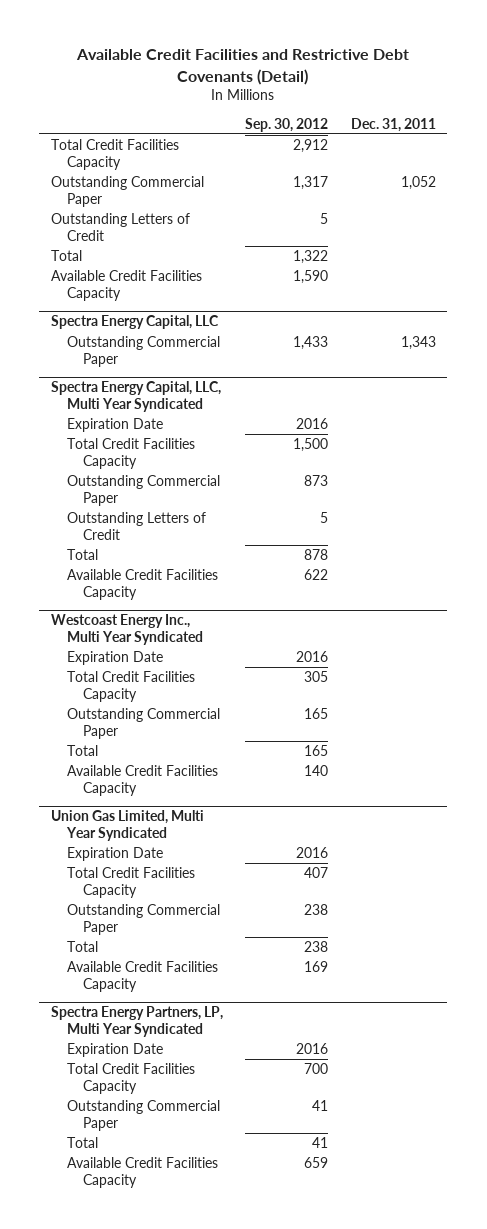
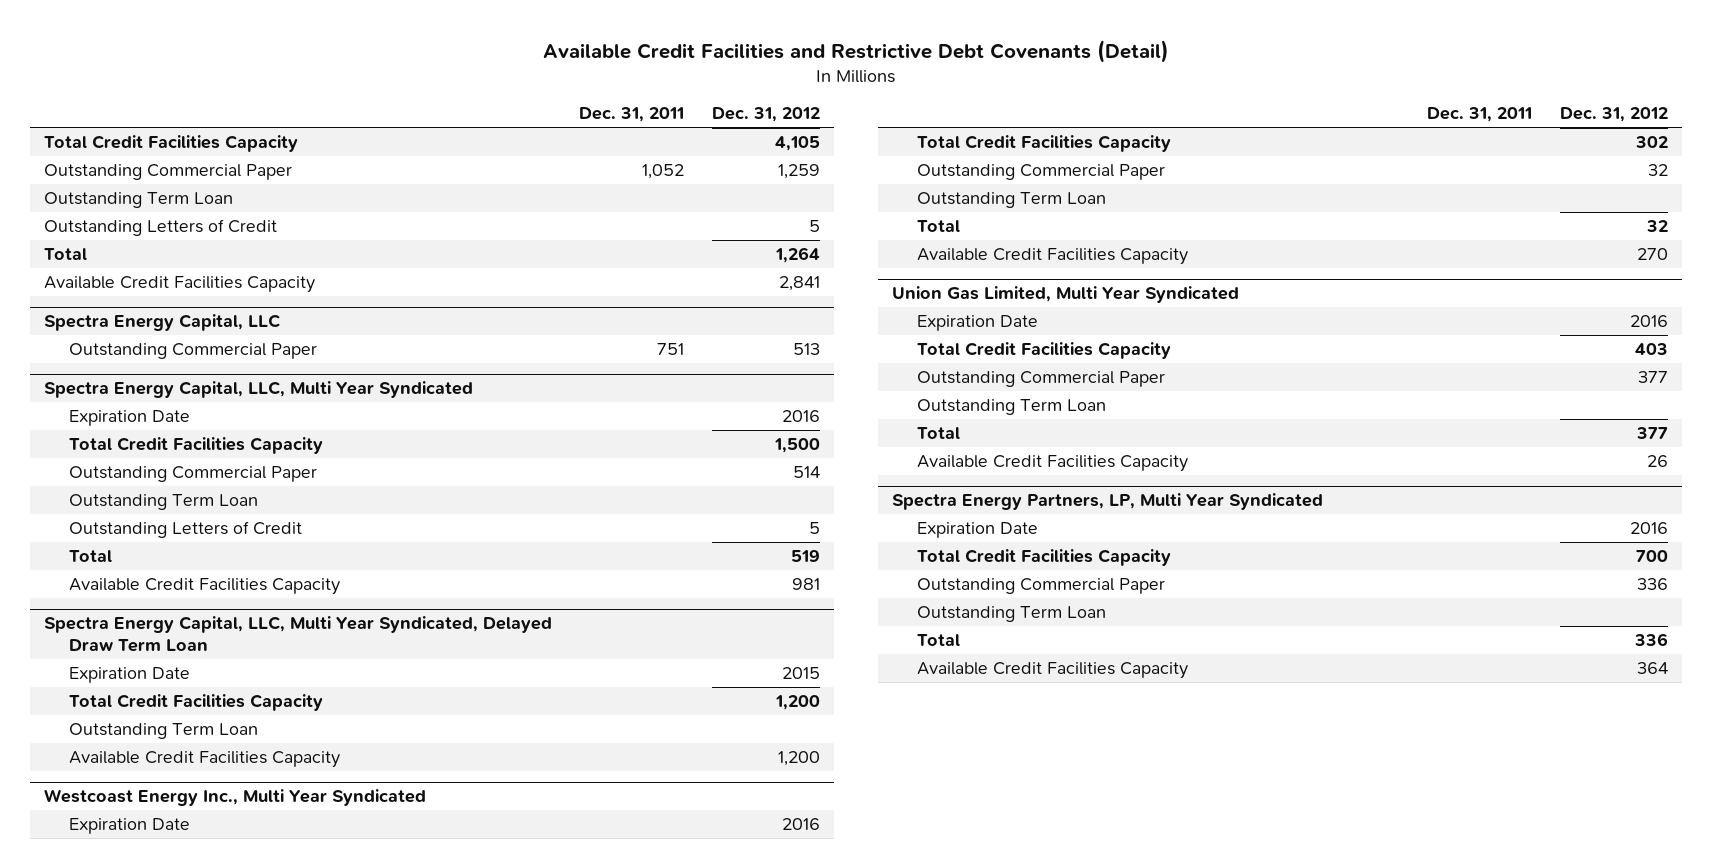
[245,117,329,132] Sep. 30, 2012 -> none
none -> [711,107,820,123] Dec. 31, 2012
none -> [43,191,233,208] Outstanding Term Loan
[401,336,437,351] 1,343 -> [657,342,685,355] 751
none -> [68,493,258,510] Outstanding Term Loan
none -> [43,616,552,653] Spectra Energy Capital, LLC, Multi Year Syndicated, Delayed Draw Term Loan
none -> [68,666,190,683] Expiration Date
none -> [68,693,323,711] Total Credit Facilities Capacity
none -> [68,722,258,739] Outstanding Term Loan
none -> [68,750,340,768] Available Credit Facilities Capacity
none -> [916,191,1106,208] Outstanding Term Loan
none -> [916,398,1106,415] Outstanding Term Loan
none -> [916,605,1106,622] Outstanding Term Loan

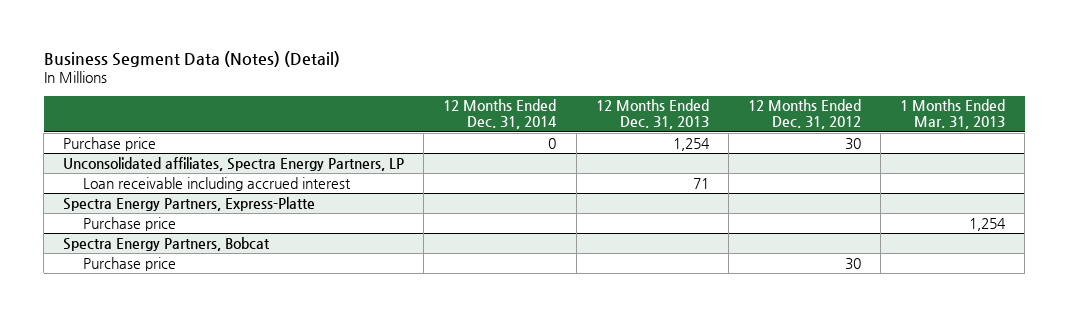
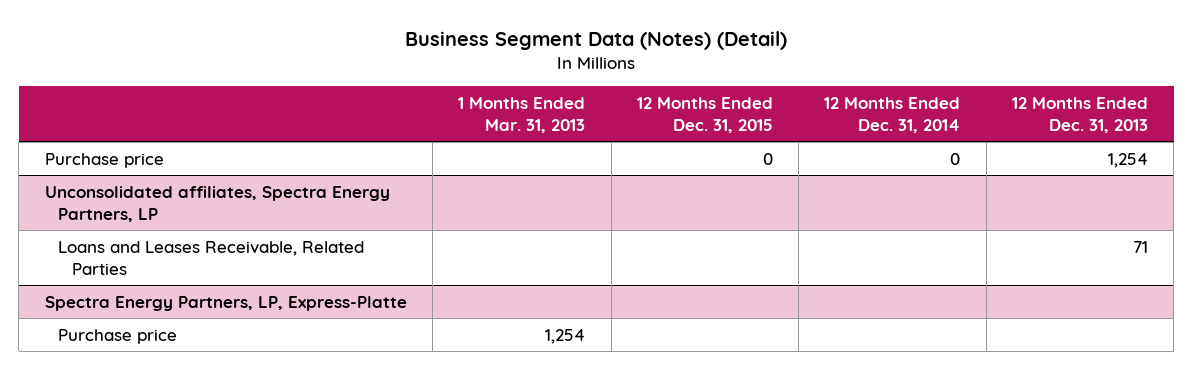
[747,99,861,130] 12 Months Ended Dec. 31, 2012 -> none
none -> [636,96,773,133] 12 Months Ended Dec. 31, 2015
[83,176,352,191] Loan receivable including accrued interest -> [58,240,365,275] Loans and Leases Receivable, Related Parties
[63,196,316,211] Spectra Energy Partners, Express-Platte -> [44,295,407,311] Spectra Energy Partners, LP, Express-Platte
[63,236,271,251] Spectra Energy Partners, Bobcat -> none
[83,256,177,271] Purchase price -> none

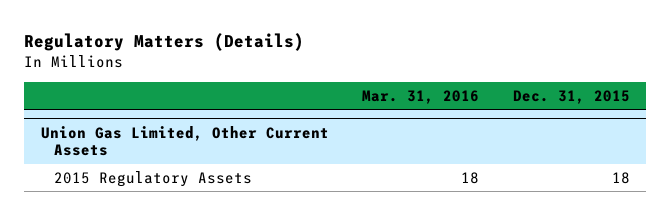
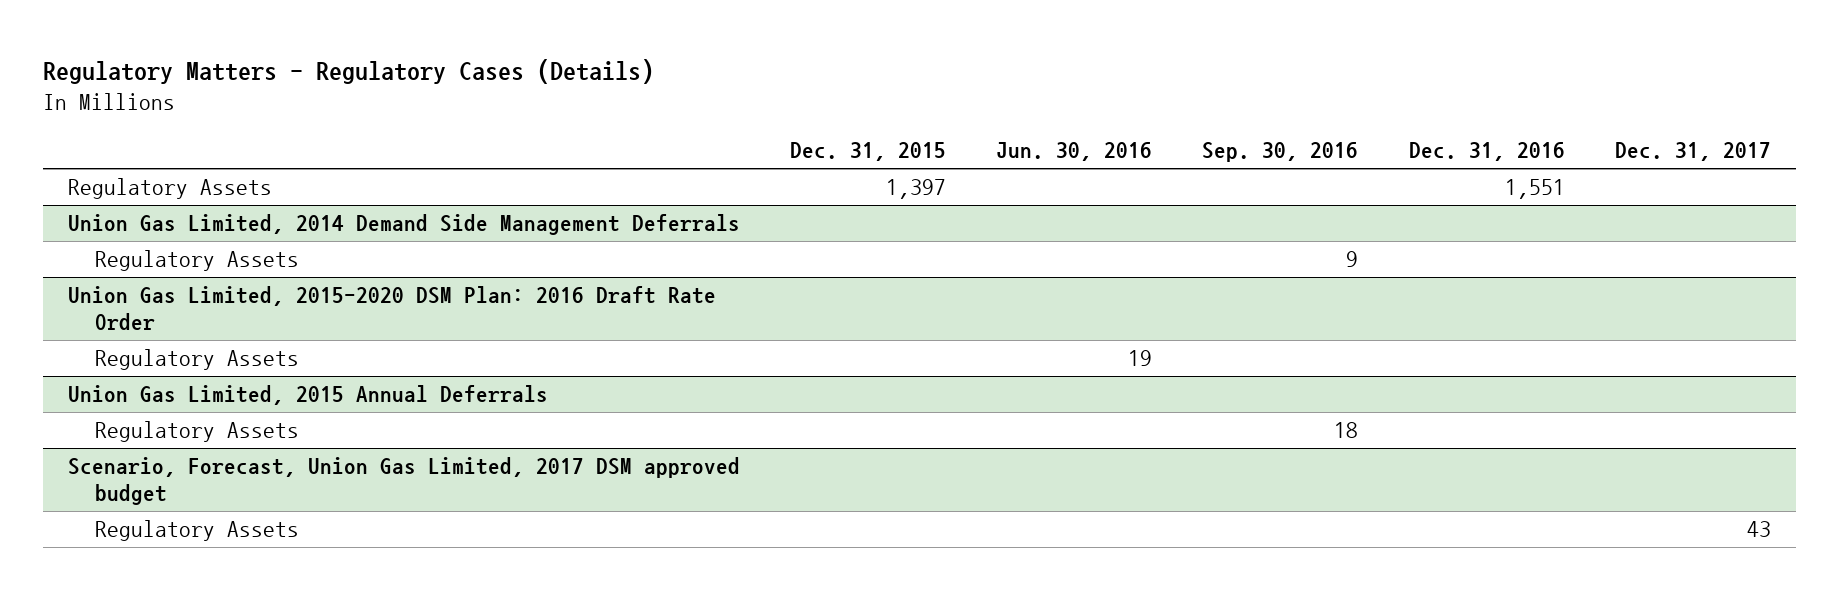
[23,32,304,51] Regulatory Matters (Details) -> [43,58,655,84] Regulatory Matters - Regulatory Cases (Details)
[362,89,480,104] Mar. 31, 2016 -> none
none -> [996,142,1153,162] Jun. 30, 2016
none -> [1202,142,1359,163] Sep. 30, 2016
none -> [1408,142,1565,162] Dec. 31, 2016
none -> [1614,142,1771,162] Dec. 31, 2017
[40,125,329,157] Union Gas Limited, Other Current Assets -> none
[53,170,252,187] 2015 Regulatory Assets -> none
none -> [68,178,273,200] Regulatory Assets
none -> [68,214,741,236] Union Gas Limited, 2014 Demand Side Management Deferrals
none -> [94,250,299,272] Regulatory Assets
none -> [68,286,717,330] Union Gas Limited, 2015-2020 DSM Plan: 2016 Draft Rate Order
none -> [94,349,299,371] Regulatory Assets
none -> [68,385,549,406] Union Gas Limited, 2015 Annual Deferrals
none -> [94,421,299,443] Regulatory Assets
none -> [68,457,741,505] Scenario, Forecast, Union Gas Limited, 2017 DSM approved budget
none -> [94,520,299,542] Regulatory Assets

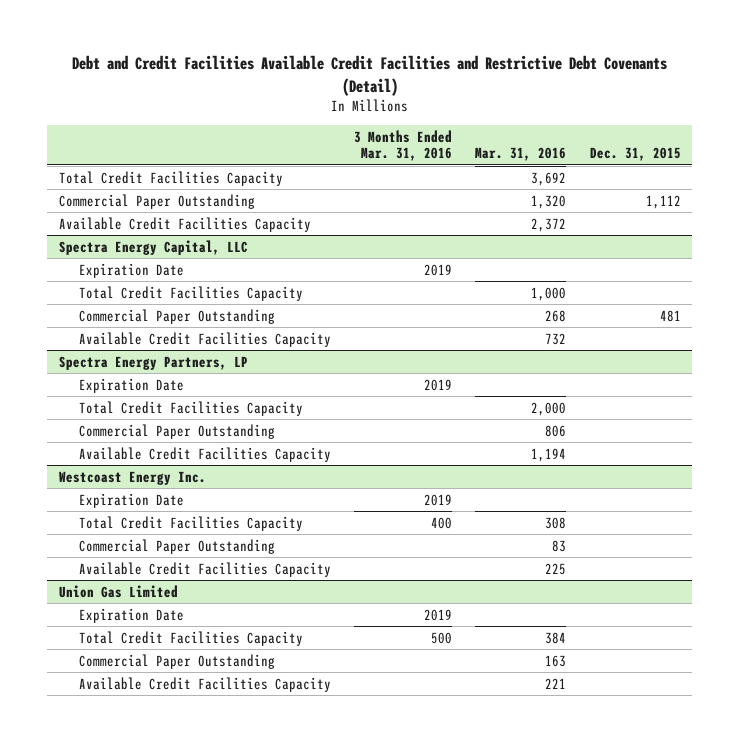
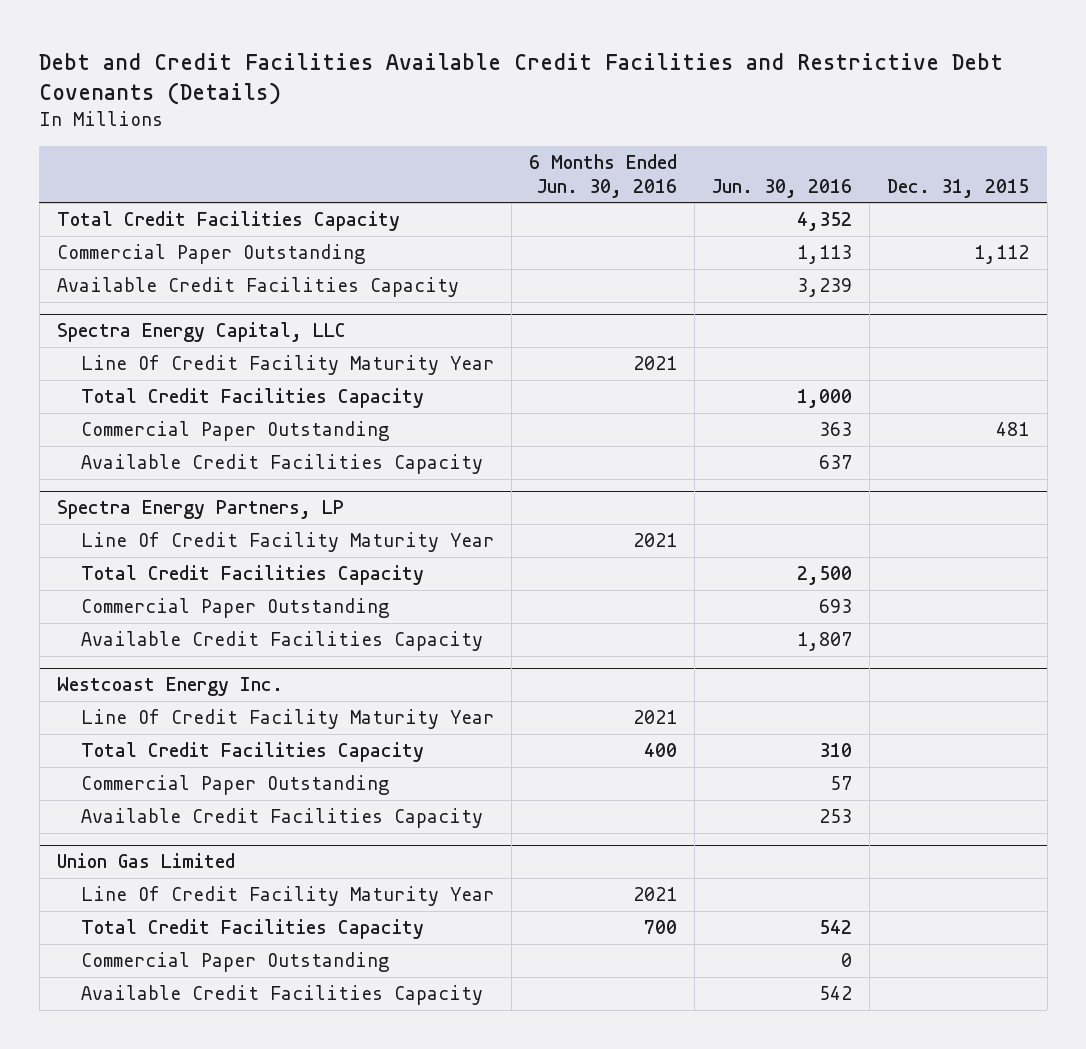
[71,55,667,96] Debt and Credit Facilities Available Credit Facilities and Restrictive Debt Covenants (Detail) -> [39,52,1004,105] Debt and Credit Facilities Available Credit Facilities and Restrictive Debt Covenants (Details)
[353,129,452,162] 3 Months Ended Mar. 31, 2016 -> none
[475,147,567,162] Mar. 31, 2016 -> none
none -> [529,153,678,198] 6 Months Ended Jun. 30, 2016
none -> [712,178,853,198] Jun. 30, 2016
[78,262,184,278] Expiration Date -> [81,355,495,376] Line Of Credit Facility Maturity Year
[78,377,184,393] Expiration Date -> [81,532,495,553] Line Of Credit Facility Maturity Year
[78,492,184,508] Expiration Date -> [81,709,495,730] Line Of Credit Facility Maturity Year
[78,607,184,623] Expiration Date -> [81,886,495,907] Line Of Credit Facility Maturity Year

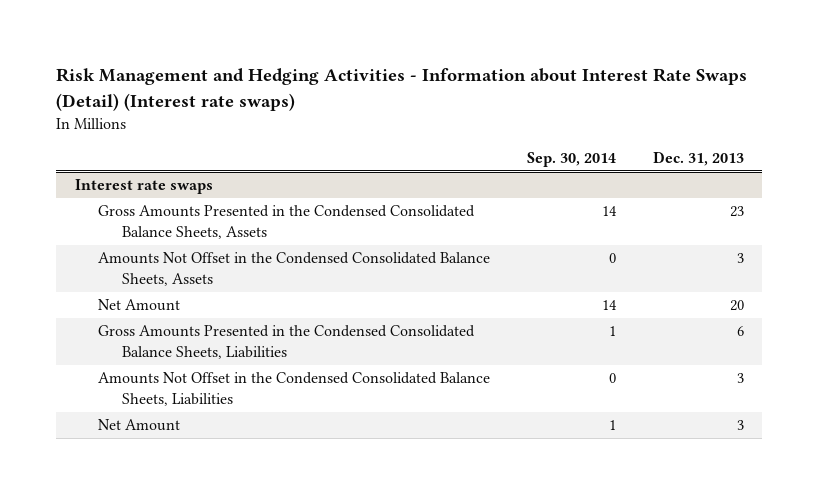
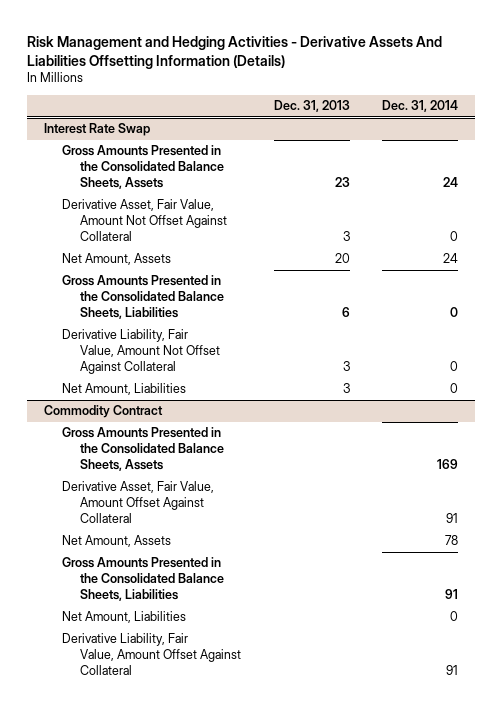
[56,68,748,111] Risk Management and Hedging Activities - Information about Interest Rate Swaps (Detail) (Interest rate swaps) -> [27,35,443,69] Risk Management and Hedging Activities - Derivative Assets And Liabilities Offsetting Information (Details)
[527,152,617,168] Sep. 30, 2014 -> none
none -> [382,100,459,113] Dec. 31, 2014
[74,179,213,195] Interest rate swaps -> [43,123,150,137] Interest Rate Swap
[98,205,476,240] Gross Amounts Presented in the Condensed Consolidated Balance Sheets, Assets -> [62,145,225,190] Gross Amounts Presented in the Consolidated Balance Sheets, Assets
[98,252,491,287] Amounts Not Offset in the Condensed Consolidated Balance Sheets, Assets -> [62,199,228,242] Derivative Asset, Fair Value, Amount Not Offset Against Collateral
[98,299,181,312] Net Amount -> [62,253,172,266] Net Amount, Assets
[98,325,476,360] Gross Amounts Presented in the Condensed Consolidated Balance Sheets, Liabilities -> [62,275,225,320] Gross Amounts Presented in the Consolidated Balance Sheets, Liabilities
[98,372,491,407] Amounts Not Offset in the Condensed Consolidated Balance Sheets, Liabilities -> [62,329,221,375] Derivative Liability, Fair Value, Amount Not Offset Against Collateral
[98,419,181,432] Net Amount -> [62,383,187,396] Net Amount, Liabilities
none -> [43,405,163,419] Commodity Contract
none -> [62,427,225,472] Gross Amounts Presented in the Consolidated Balance Sheets, Assets
none -> [62,481,215,524] Derivative Asset, Fair Value, Amount Offset Against Collateral
none -> [62,535,172,548] Net Amount, Assets
none -> [62,557,225,602] Gross Amounts Presented in the Consolidated Balance Sheets, Liabilities
none -> [62,611,187,624] Net Amount, Liabilities
none -> [62,633,242,676] Derivative Liability, Fair Value, Amount Offset Against Collateral

